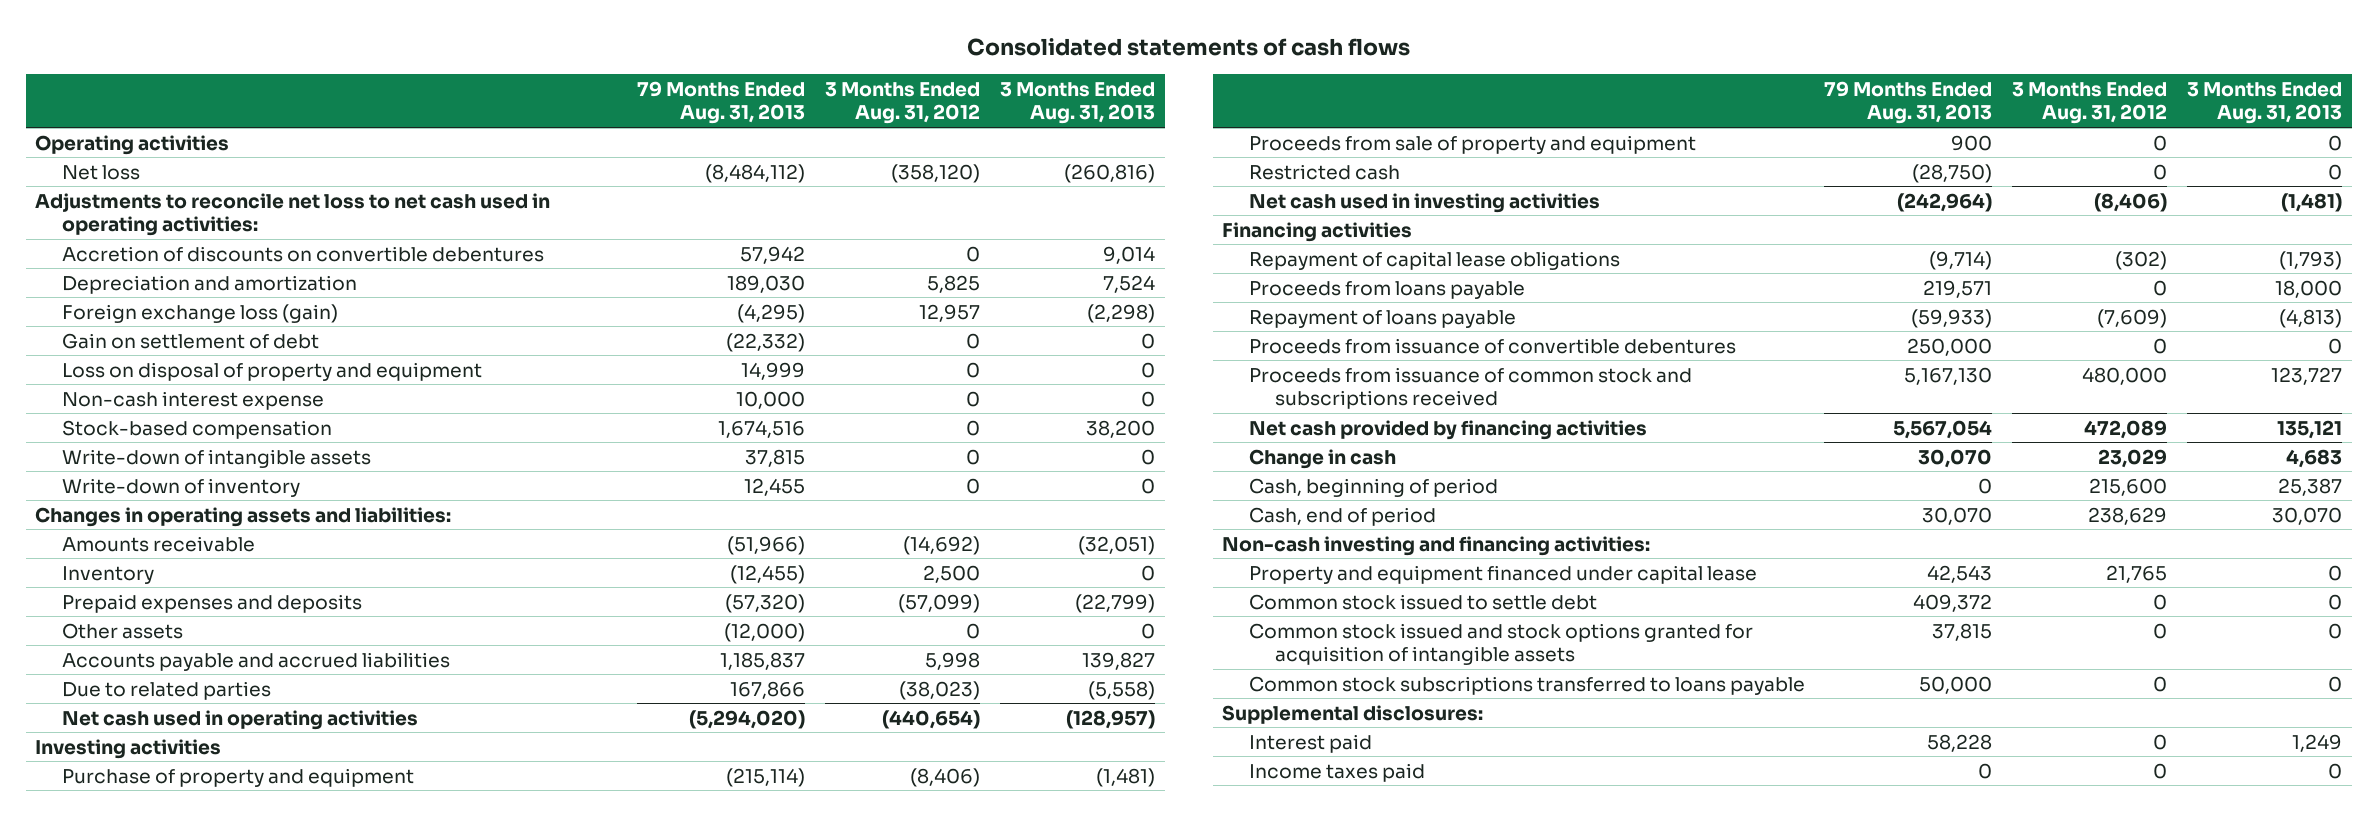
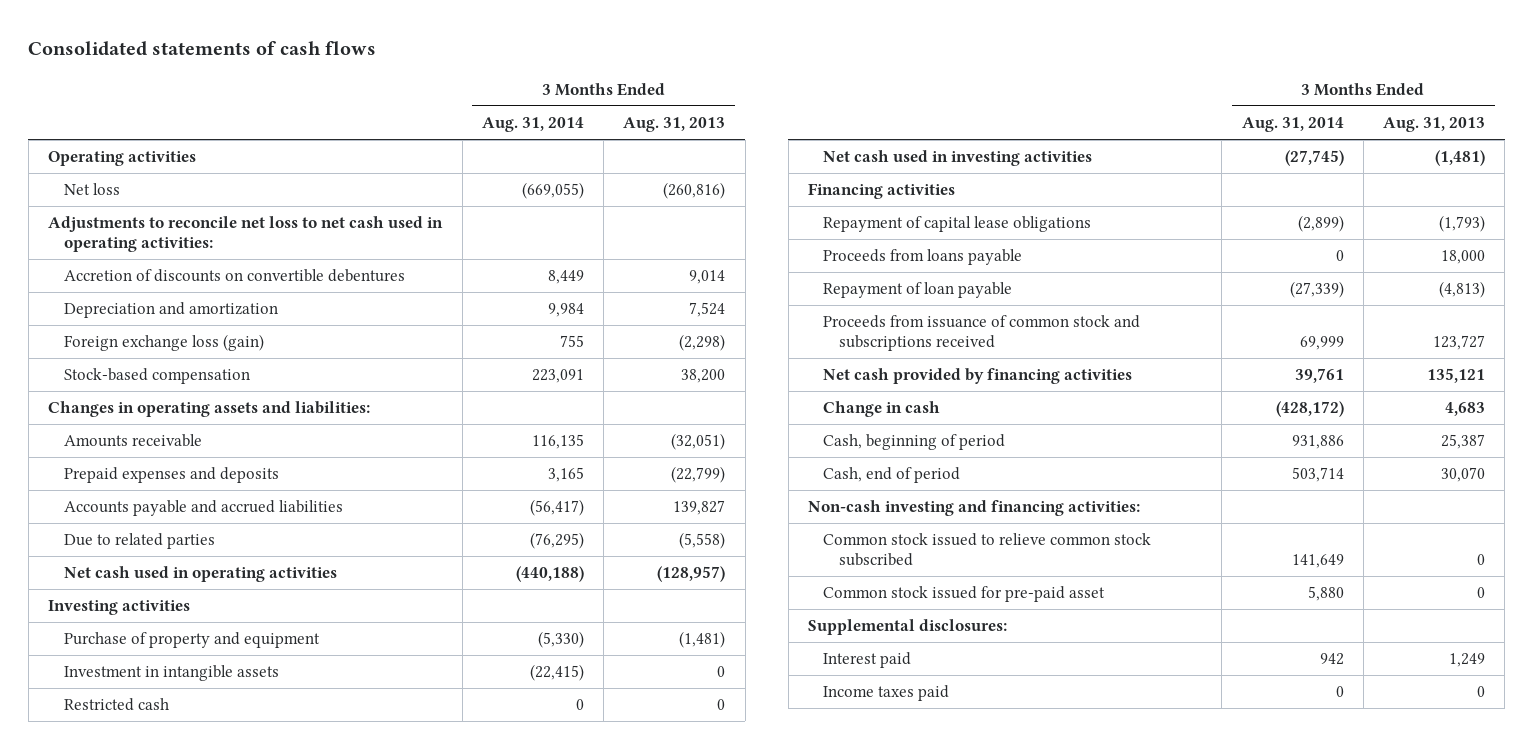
[637,80,806,125] 79 Months Ended Aug. 31, 2013 -> none
[825,81,981,125] 3 Months Ended Aug. 31, 2012 -> none
none -> [481,117,584,133] Aug. 31, 2014
[61,332,319,349] Gain on settlement of debt -> none
[61,361,482,381] Loss on disposal of property and equipment -> none
[61,390,324,410] Non-cash interest expense -> none
[61,448,371,468] Write-down of intangible assets -> none
[61,477,300,497] Write-down of inventory -> none
[61,565,154,584] Inventory -> none
[61,622,183,639] Other assets -> none
[1248,134,1696,154] Proceeds from sale of property and equipment -> none
none -> [63,665,279,682] Investment in intangible assets
[1248,337,1736,354] Proceeds from issuance of convertible debentures -> none
[1248,309,1516,328] Repayment of loans payable -> [823,282,1013,299] Repayment of loan payable
[1248,564,1757,584] Property and equipment financed under capital lease -> none
[1248,622,1753,666] Common stock issued and stock options granted for acquisition of intangible assets -> none
[1248,675,1805,695] Common stock subscriptions transferred to loans payable -> none
[1248,593,1597,610] Common stock issued to settle debt -> [823,533,1152,567] Common stock issued to relieve common stock subscribed
none -> [823,586,1106,603] Common stock issued for pre-paid asset

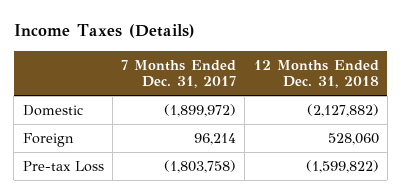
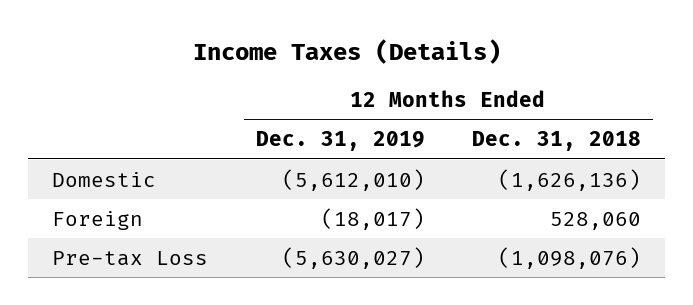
[121,59,237,89] 7 Months Ended Dec. 31, 2017 -> none
none -> [255,131,425,152] Dec. 31, 2019
[306,103,379,117] (2,127,882) -> [498,168,642,191] (1,626,136)
[305,159,379,173] (1,599,822) -> [498,246,642,269] (1,098,076)

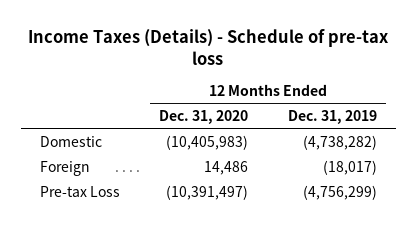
[192,38,501,64] Income Taxes (Details) -> [28,28,389,65] Income Taxes (Details) - Schedule of pre-tax loss
[472,131,642,152] Dec. 31, 2018 -> none
none -> [159,110,249,125] Dec. 31, 2020
[281,168,425,191] (5,612,010) -> [302,134,377,150] (4,738,282)
[281,246,425,269] (5,630,027) -> [302,184,377,200] (4,756,299)

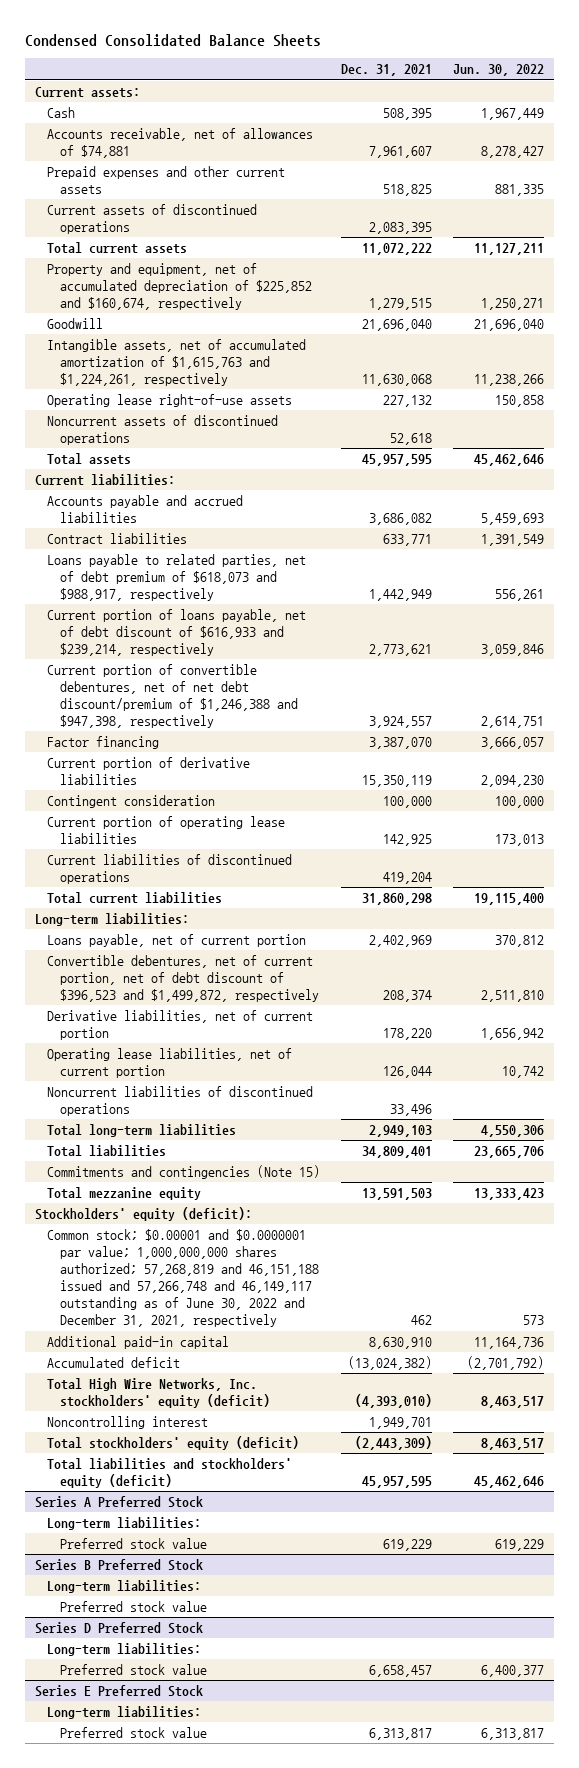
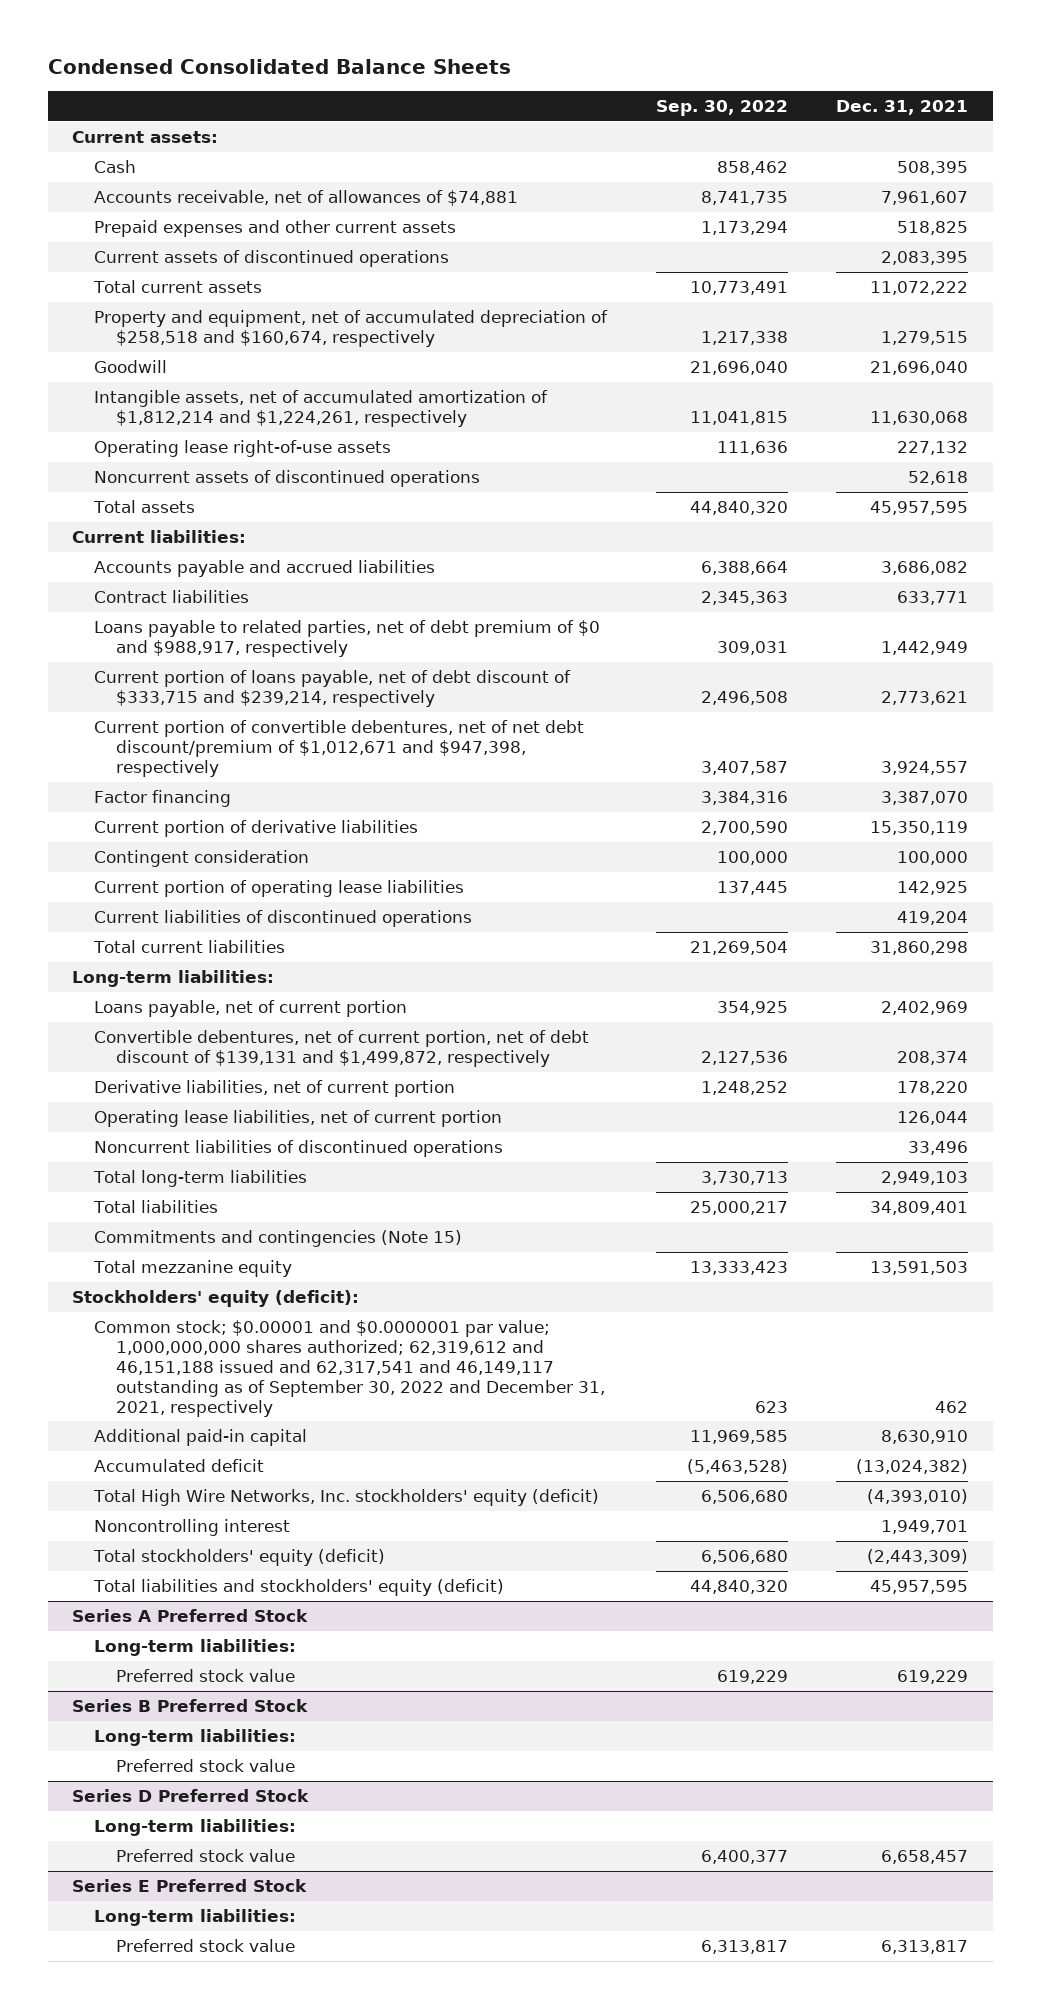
[452,64,544,77] Jun. 30, 2022 -> none
none -> [655,100,788,117] Sep. 30, 2022
[47,262,312,310] Property and equipment, net of accumulated depreciation of $225,852 and $160,674, respectively -> [93,310,608,348] Property and equipment, net of accumulated depreciation of $258,518 and $160,674, respectively
[47,338,307,386] Intangible assets, net of accumulated amortization of $1,615,763 and $1,224,261, respectively -> [93,390,548,428] Intangible assets, net of accumulated amortization of $1,812,214 and $1,224,261, respectively
[47,553,307,601] Loans payable to related parties, net of debt premium of $618,073 and $988,917, respectively -> [93,620,600,658] Loans payable to related parties, net of debt premium of $0 and $988,917, respectively
[47,608,307,656] Current portion of loans payable, net of debt discount of $616,933 and $239,214, respectively -> [93,670,571,708] Current portion of loans payable, net of debt discount of $333,715 and $239,214, respectively
[47,663,298,729] Current portion of convertible debentures, net of net debt discount/premium of $1,246,388 and $947,398, respectively -> [93,720,584,777] Current portion of convertible debentures, net of net debt discount/premium of $1,012,671 and $947,398, respectively
[47,954,319,1002] Convertible debentures, net of current portion, net of debt discount of $396,523 and $1,499,872, respectively -> [93,1030,589,1068] Convertible debentures, net of current portion, net of debt discount of $139,131 and $1,499,872, respectively
[47,1228,319,1328] Common stock; $0.00001 and $0.0000001 par value; 1,000,000,000 shares authorized; 57,268,819 and 46,151,188 issued and 57,266,748 and 46,149,117 outstanding as of June 30, 2022 and December 31, 2021, respectively -> [93,1320,605,1417] Common stock; $0.00001 and $0.0000001 par value; 1,000,000,000 shares authorized; 62,319,612 and 46,151,188 issued and 62,317,541 and 46,149,117 outstanding as of September 30, 2022 and December 31, 2021, respectively

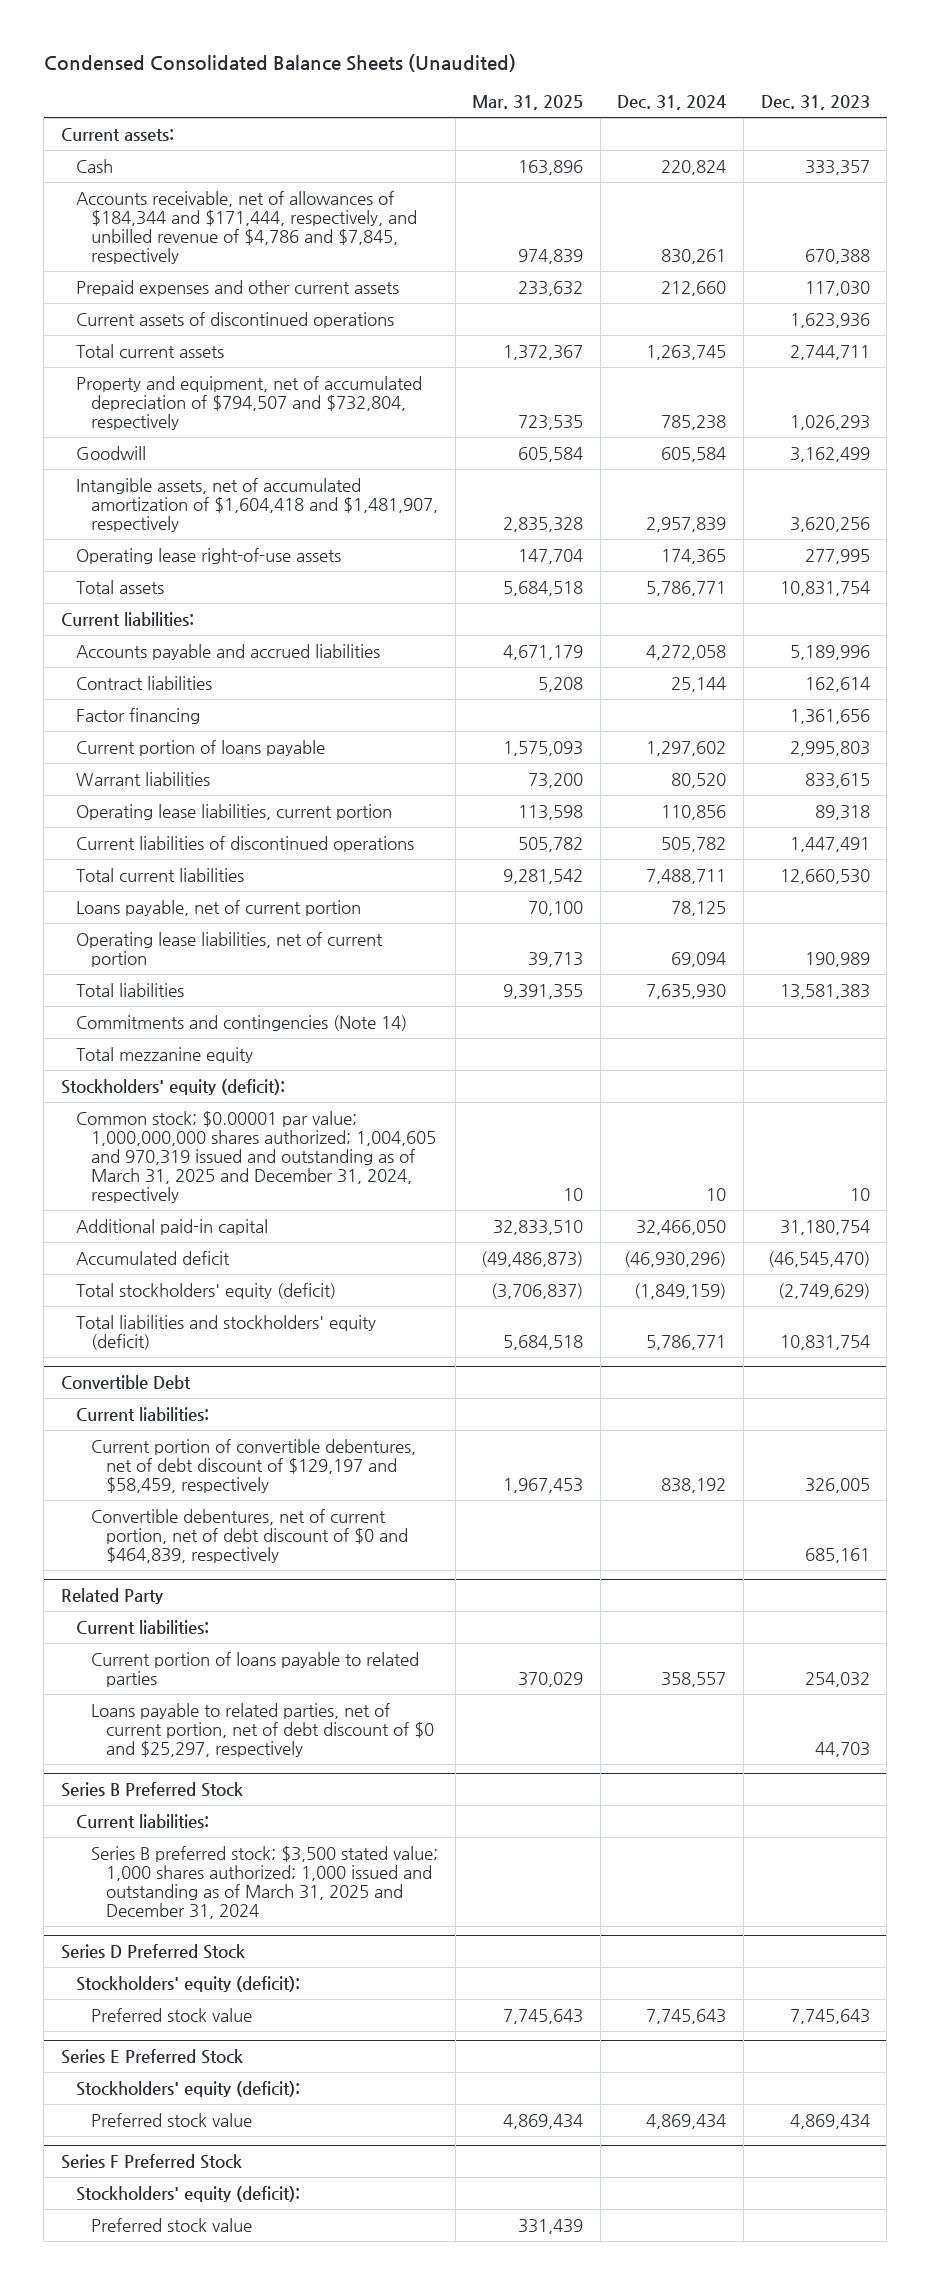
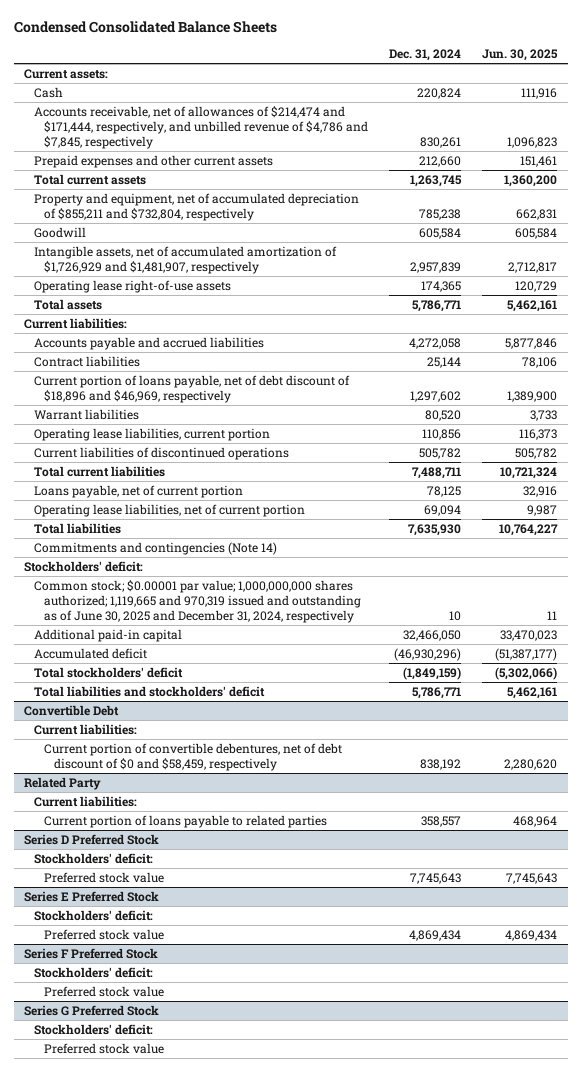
[43,54,516,73] Condensed Consolidated Balance Sheets (Unaudited) -> [13,21,277,34] Condensed Consolidated Balance Sheets
[472,95,584,111] Mar. 31, 2025 -> none
[760,95,870,111] Dec. 31, 2023 -> none
none -> [482,49,559,62] Jun. 30, 2025
[76,190,418,265] Accounts receivable, net of allowances of $184,344 and $171,444, respectively, and unbilled revenue of $4,786 and $7,845, respectively -> [34,105,368,149] Accounts receivable, net of allowances of $214,474 and $171,444, respectively, and unbilled revenue of $4,786 and $7,845, respectively
[76,311,395,328] Current assets of discontinued operations -> none
[76,375,423,430] Property and equipment, net of accumulated depreciation of $794,507 and $732,804, respectively -> [34,192,360,221] Property and equipment, net of accumulated depreciation of $855,211 and $732,804, respectively
[76,477,439,532] Intangible assets, net of accumulated amortization of $1,604,418 and $1,481,907, respectively -> [34,245,338,274] Intangible assets, net of accumulated amortization of $1,726,929 and $1,481,907, respectively
[76,707,201,724] Factor financing -> none
[76,739,326,756] Current portion of loans payable -> [34,374,351,403] Current portion of loans payable, net of debt discount of $18,896 and $46,969, respectively
[76,1046,254,1063] Total mezzanine equity -> none
[61,1078,286,1095] Stockholders' equity (deficit): -> [24,560,144,572] Stockholders' deficit:
[76,1110,437,1204] Common stock; $0.00001 par value; 1,000,000,000 shares authorized; 1,004,605 and 970,319 issued and outstanding as of March 31, 2025 and December 31, 2024, respectively -> [34,579,361,623] Common stock; $0.00001 par value; 1,000,000,000 shares authorized; 1,119,665 and 970,319 issued and outstanding as of June 30, 2025 and December 31, 2024, respectively
[76,1282,337,1299] Total stockholders' equity (deficit) -> [34,666,184,678] Total stockholders' deficit
[76,1314,377,1350] Total liabilities and stockholders' equity (deficit) -> [34,685,266,697] Total liabilities and stockholders' deficit
[91,1508,409,1563] Convertible debentures, net of current portion, net of debt discount of $0 and $464,839, respectively -> none
[91,1438,417,1493] Current portion of convertible debentures, net of debt discount of $129,197 and $58,459, respectively -> [43,742,342,771] Current portion of convertible debentures, net of debt discount of $0 and $58,459, respectively
[91,1702,435,1757] Loans payable to related parties, net of current portion, net of debt discount of $0 and $25,297, respectively -> none
[61,1782,244,1798] Series B Preferred Stock -> none
[76,1813,210,1828] Current liabilities: -> none
[91,1845,439,1920] Series B preferred stock; $3,500 stated value; 1,000 shares authorized; 1,000 issued and outstanding as of March 31, 2025 and December 31, 2024 -> none
[76,1975,301,1992] Stockholders' equity (deficit): -> [34,852,154,864] Stockholders' deficit:
[76,2080,301,2097] Stockholders' equity (deficit): -> [34,909,154,921] Stockholders' deficit:
[76,2185,301,2202] Stockholders' equity (deficit): -> [34,966,154,978] Stockholders' deficit:
none -> [24,1004,160,1016] Series G Preferred Stock
none -> [34,1023,154,1035] Stockholders' deficit:
none -> [43,1042,164,1054] Preferred stock value

